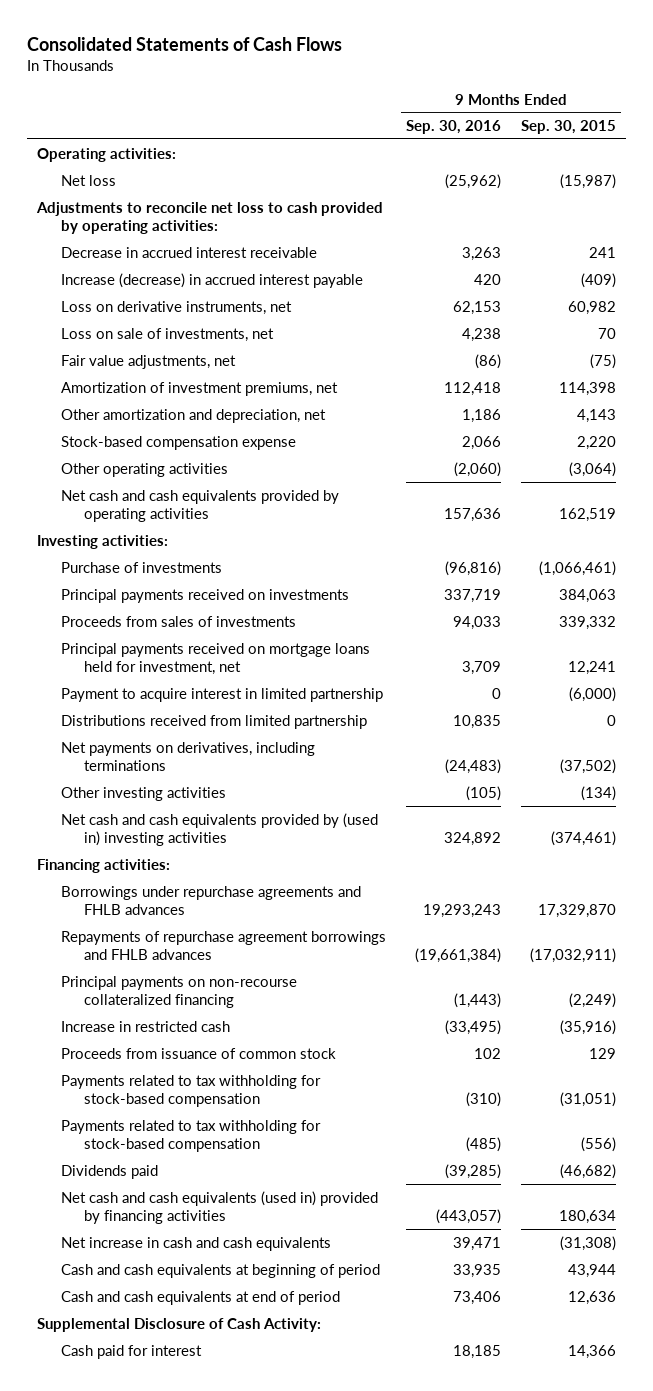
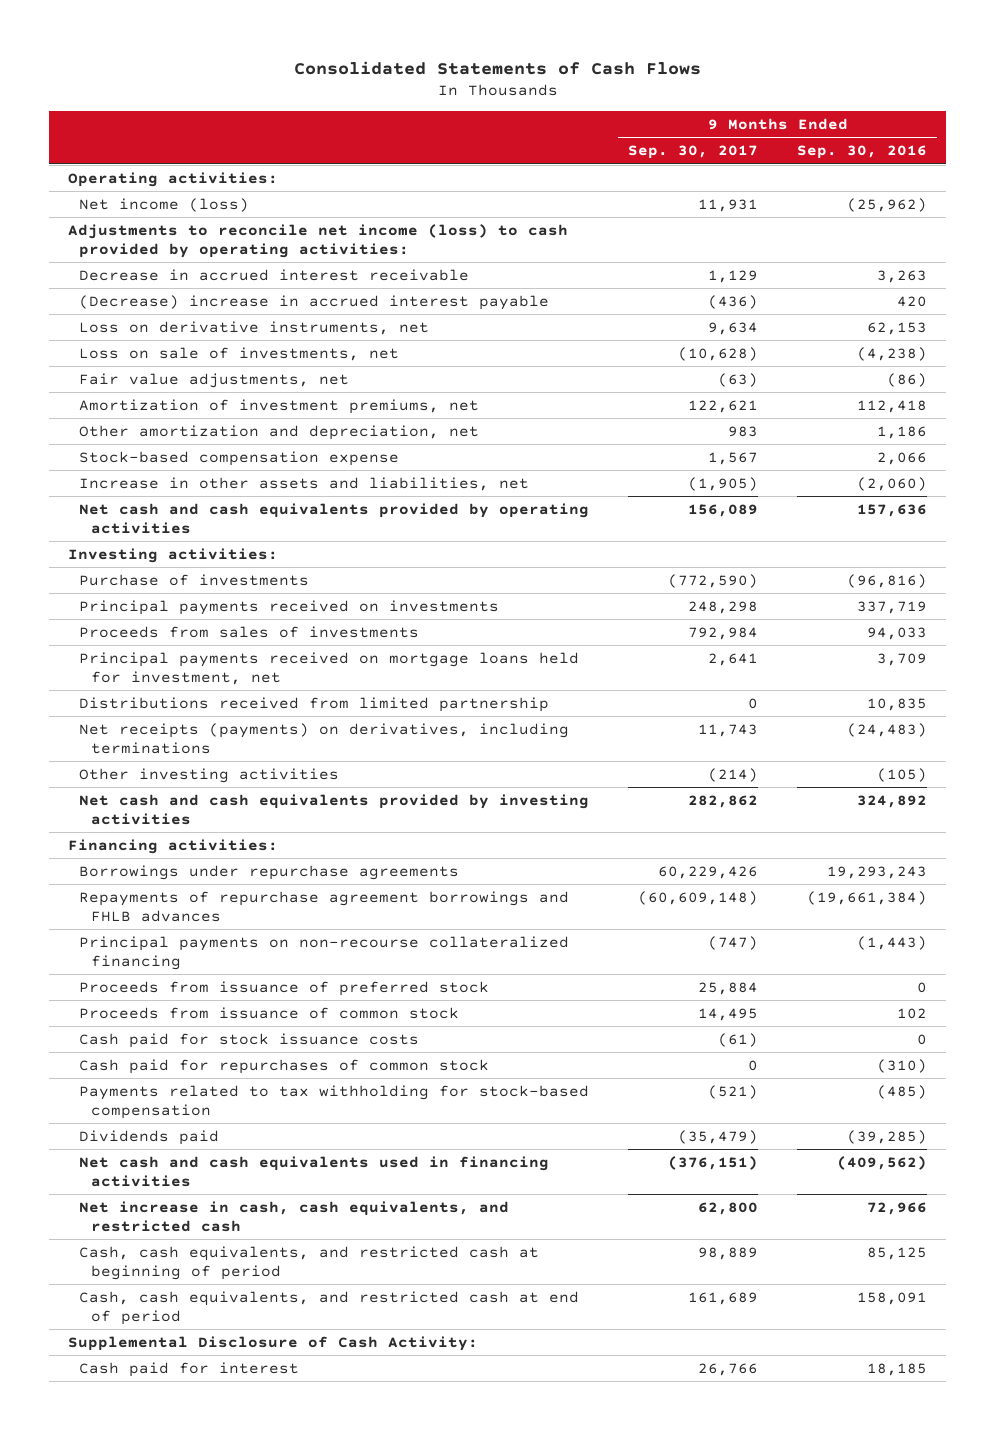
[520,120,616,135] Sep. 30, 2015 -> none
none -> [628,145,759,160] Sep. 30, 2017
[60,174,116,186] Net loss -> [79,197,250,212] Net income (loss)
[36,201,384,234] Adjustments to reconcile net loss to cash provided by operating activities: -> [68,223,569,258] Adjustments to reconcile net income (loss) to cash provided by operating activities:
[60,272,363,288] Increase (decrease) in accrued interest payable -> [79,294,550,310] (Decrease) increase in accrued interest payable
[461,327,501,342] 4,238 -> [857,346,928,361] (4,238)
[60,462,228,477] Other operating activities -> [79,476,530,491] Increase in other assets and liabilities, net
[60,687,383,702] Payment to acquire interest in limited partnership -> none
[60,741,315,771] Net payments on derivatives, including terminations -> [79,722,570,754] Net receipts (payments) on derivatives, including terminations
[60,812,378,846] Net cash and cash equivalents provided by (used in) investing activities -> [79,793,590,825] Net cash and cash equivalents provided by investing activities
[60,885,361,915] Borrowings under repurchase agreements and FHLB advances -> [79,864,460,880] Borrowings under repurchase agreements
[60,1020,230,1032] Increase in restricted cash -> none
none -> [79,980,490,996] Proceeds from issuance of preferred stock
none -> [79,1032,420,1048] Cash paid for stock issuance costs
[60,1074,321,1107] Payments related to tax withholding for stock-based compensation -> [79,1058,490,1074] Cash paid for repurchases of common stock
[60,1190,378,1224] Net cash and cash equivalents (used in) provided by financing activities -> [79,1155,550,1187] Net cash and cash equivalents used in financing activities
[435,1208,501,1224] (443,057) -> [837,1155,928,1170] (409,562)
[60,1236,331,1251] Net increase in cash and cash equivalents -> [79,1200,510,1232] Net increase in cash, cash equivalents, and restricted cash
[452,1236,501,1251] 39,471 -> [867,1201,928,1215] 72,966
[60,1263,380,1278] Cash and cash equivalents at beginning of period -> [79,1245,540,1280] Cash, cash equivalents, and restricted cash at beginning of period
[452,1263,501,1278] 33,935 -> [867,1246,928,1260] 85,125
[60,1290,340,1305] Cash and cash equivalents at end of period -> [79,1290,580,1325] Cash, cash equivalents, and restricted cash at end of period
[452,1290,501,1305] 73,406 -> [857,1291,928,1305] 158,091

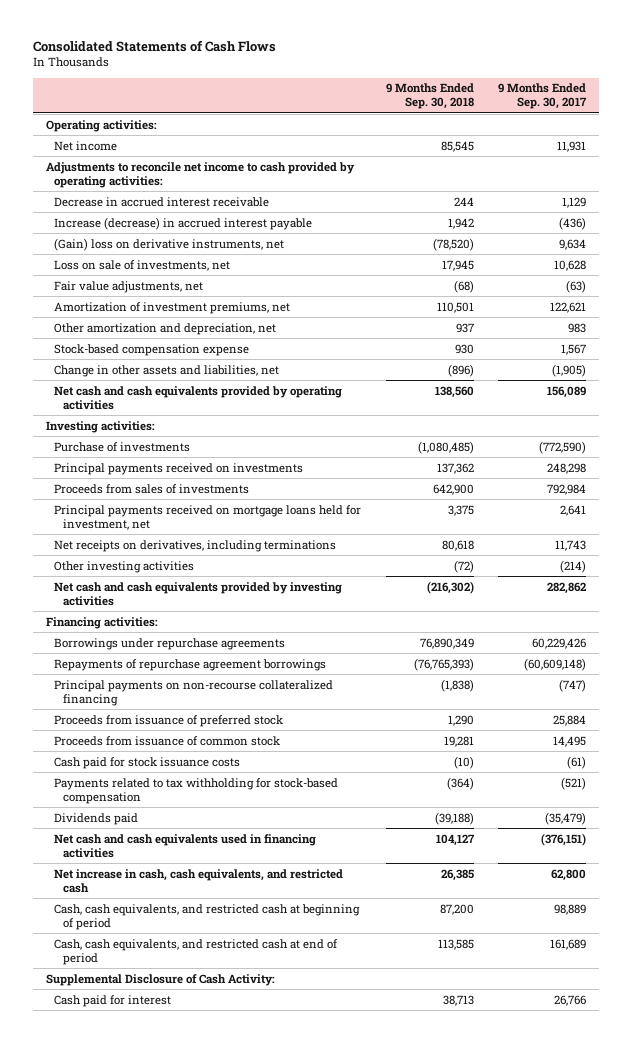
[797,145,928,160] Sep. 30, 2016 -> none
none -> [385,83,474,110] 9 Months Ended Sep. 30, 2018
[79,197,250,212] Net income (loss) -> [54,140,118,151] Net income
[68,223,569,258] Adjustments to reconcile net income (loss) to cash provided by operating activities: -> [45,161,355,188] Adjustments to reconcile net income to cash provided by operating activities:
[79,294,550,310] (Decrease) increase in accrued interest payable -> [54,216,313,230] Increase (decrease) in accrued interest payable
[79,320,430,335] Loss on derivative instruments, net -> [54,237,285,251] (Gain) loss on derivative instruments, net
[678,346,759,361] (10,628) -> [554,259,587,271] 10,628
[79,476,530,491] Increase in other assets and liabilities, net -> [54,364,280,377] Change in other assets and liabilities, net
[79,696,550,712] Distributions received from limited partnership -> none
[79,722,570,754] Net receipts (payments) on derivatives, including terminations -> [54,539,337,552] Net receipts on derivatives, including terminations
[79,890,570,922] Repayments of repurchase agreement borrowings and FHLB advances -> [54,658,327,671] Repayments of repurchase agreement borrowings
[79,1058,490,1074] Cash paid for repurchases of common stock -> none

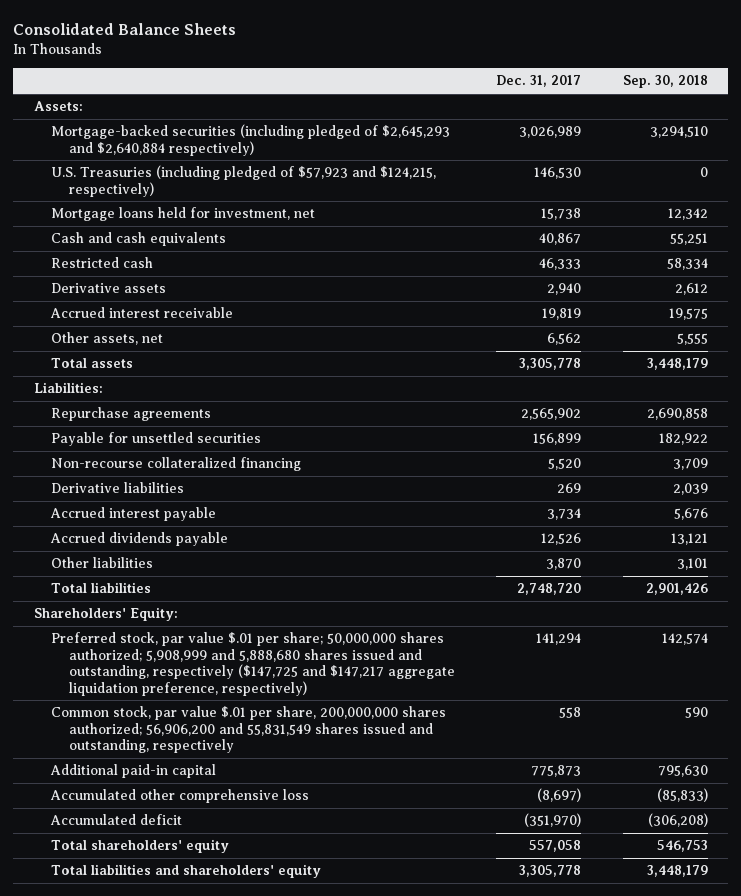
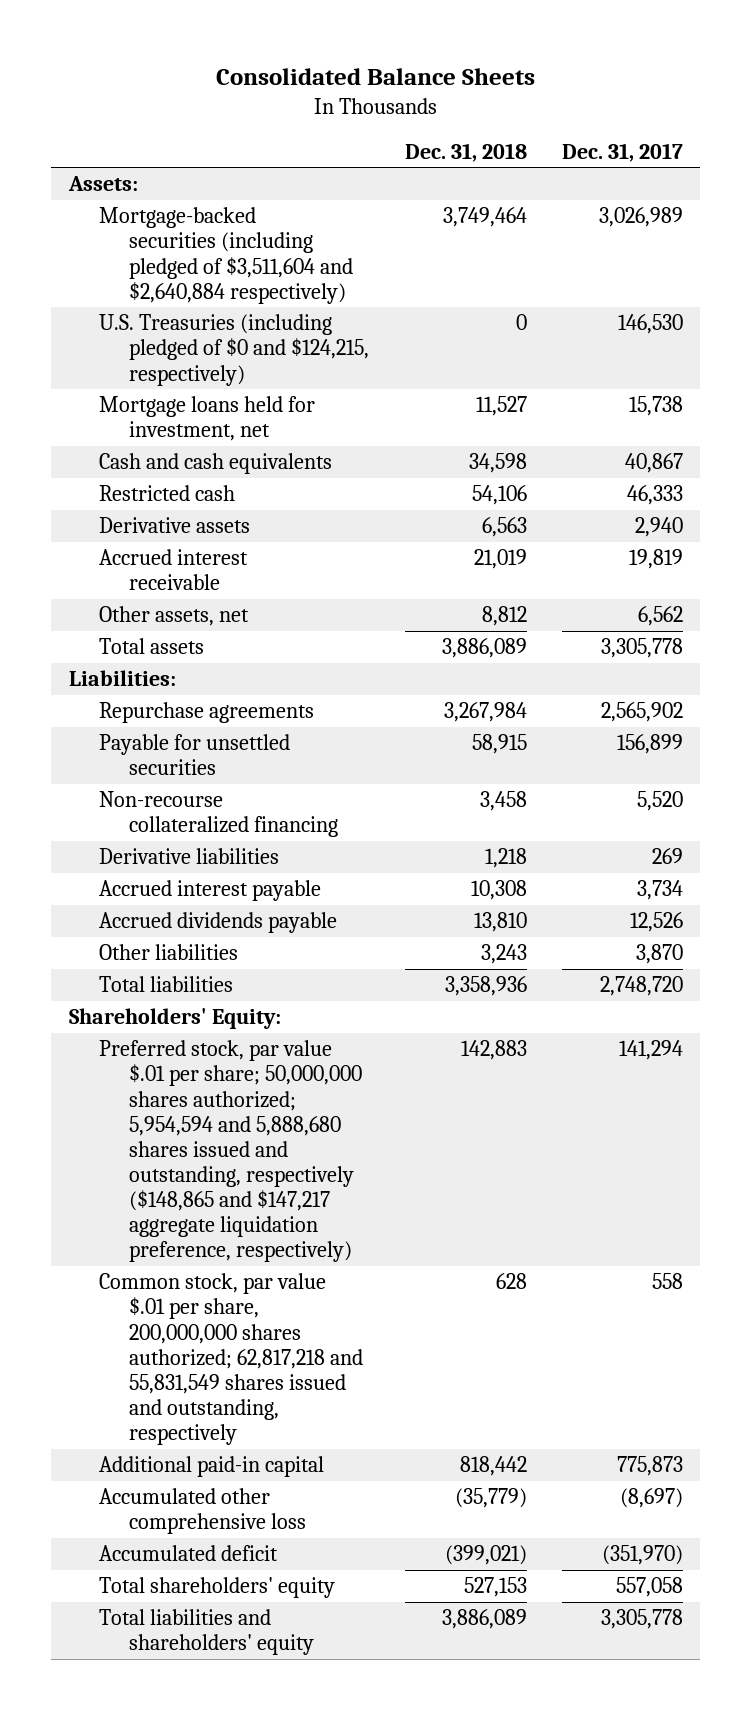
[622,75,708,89] Sep. 30, 2018 -> none
none -> [404,142,527,162] Dec. 31, 2018
[51,124,451,156] Mortgage-backed securities (including pledged of $2,645,293 and $2,640,884 respectively) -> [99,207,354,304] Mortgage-backed securities (including pledged of $3,511,604 and $2,640,884 respectively)
[51,165,437,197] U.S. Treasuries (including pledged of $57,923 and $124,215, respectively) -> [99,314,370,386] U.S. Treasuries (including pledged of $0 and $124,215, respectively)
[51,632,455,696] Preferred stock, par value $.01 per share; 50,000,000 shares authorized; 5,908,999 and 5,888,680 shares issued and outstanding, respectively ($147,725 and $147,217 aggregate liquidation preference, respectively) -> [99,1040,363,1263] Preferred stock, par value $.01 per share; 50,000,000 shares authorized; 5,954,594 and 5,888,680 shares issued and outstanding, respectively ($148,865 and $147,217 aggregate liquidation preference, respectively)
[51,706,447,754] Common stock, par value $.01 per share, 200,000,000 shares authorized; 56,906,200 and 55,831,549 shares issued and outstanding, respectively -> [99,1273,364,1446] Common stock, par value $.01 per share, 200,000,000 shares authorized; 62,817,218 and 55,831,549 shares issued and outstanding, respectively

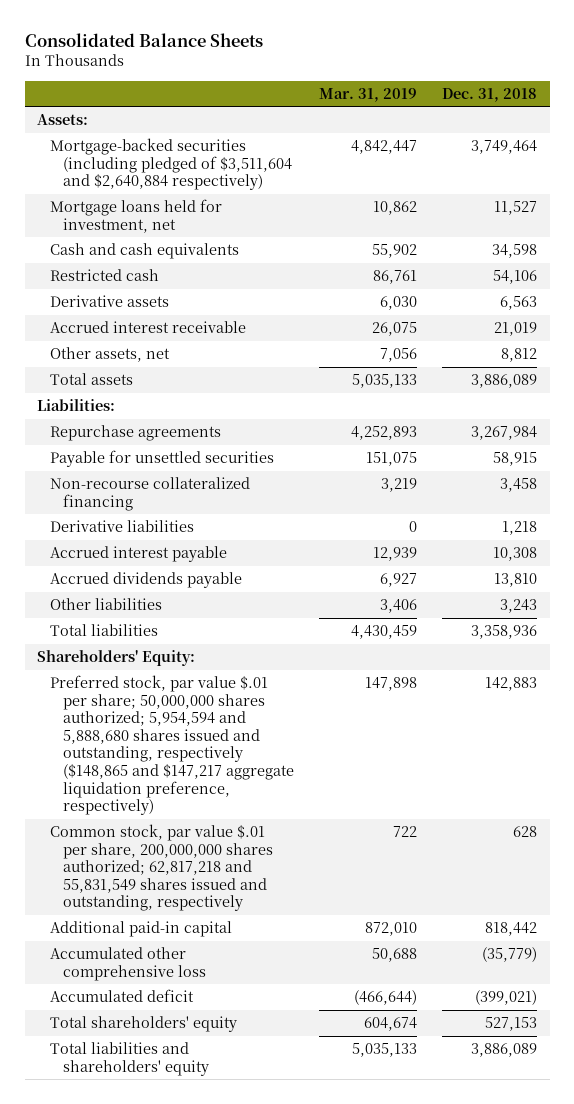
[561,142,683,162] Dec. 31, 2017 -> none
none -> [318,87,417,102] Mar. 31, 2019
[99,314,370,386] U.S. Treasuries (including pledged of $0 and $124,215, respectively) -> none

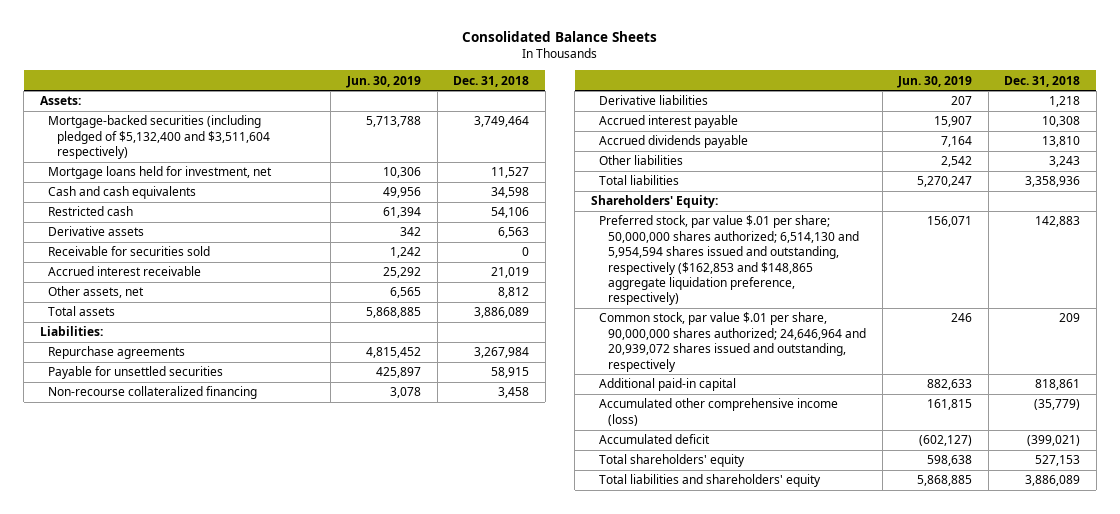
[318,87,417,102] Mar. 31, 2019 -> none
none -> [345,75,421,88] Jun. 30, 2019
[49,138,292,191] Mortgage-backed securities (including pledged of $3,511,604 and $2,640,884 respectively) -> [48,115,270,160] Mortgage-backed securities (including pledged of $5,132,400 and $3,511,604 respectively)
none -> [48,246,211,257] Receivable for securities sold
[49,675,294,816] Preferred stock, par value $.01 per share; 50,000,000 shares authorized; 5,954,594 and 5,888,680 shares issued and outstanding, respectively ($148,865 and $147,217 aggregate liquidation preference, respectively) -> [599,215,860,306] Preferred stock, par value $.01 per share; 50,000,000 shares authorized; 6,514,130 and 5,954,594 shares issued and outstanding, respectively ($162,853 and $148,865 aggregate liquidation preference, respectively)
[49,824,273,912] Common stock, par value $.01 per share, 200,000,000 shares authorized; 62,817,218 and 55,831,549 shares issued and outstanding, respectively -> [599,312,867,372] Common stock, par value $.01 per share, 90,000,000 shares authorized; 24,646,964 and 20,939,072 shares issued and outstanding, respectively
[513,826,538,838] 628 -> [1059,313,1081,323] 209
[485,922,538,937] 818,442 -> [1035,379,1081,391] 818,861
[49,947,206,981] Accumulated other comprehensive loss -> [599,398,839,426] Accumulated other comprehensive income (loss)

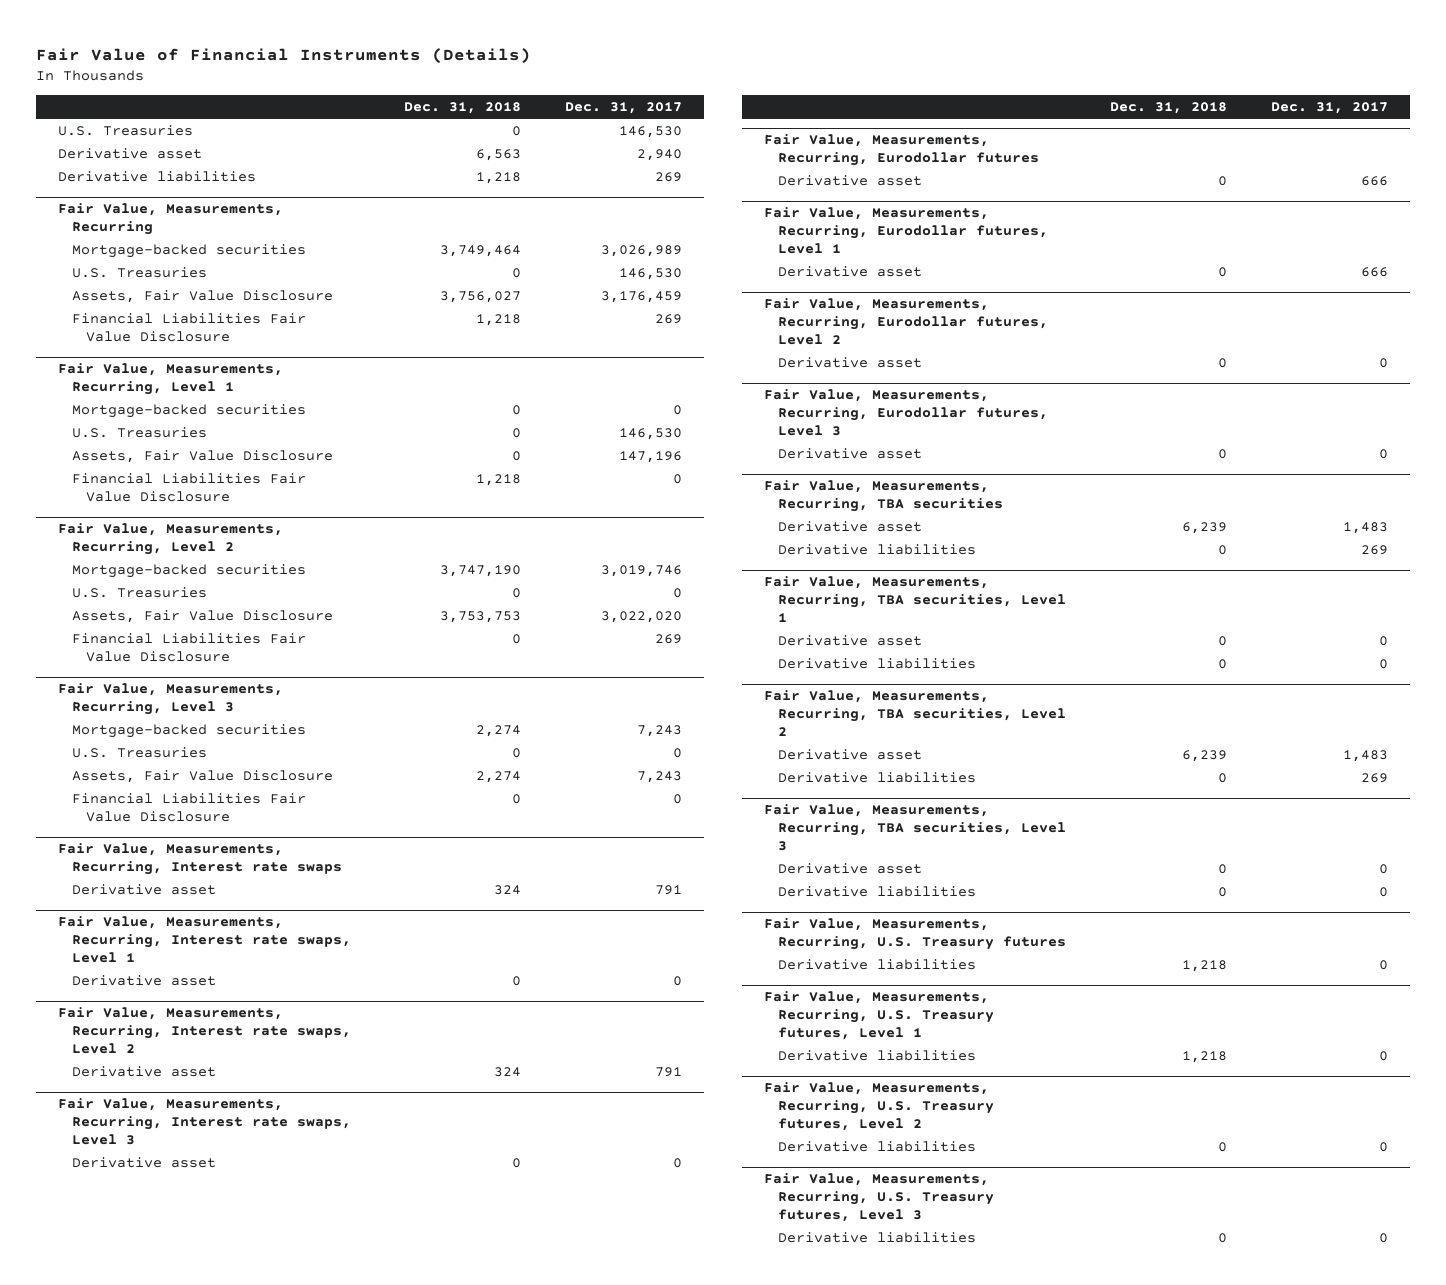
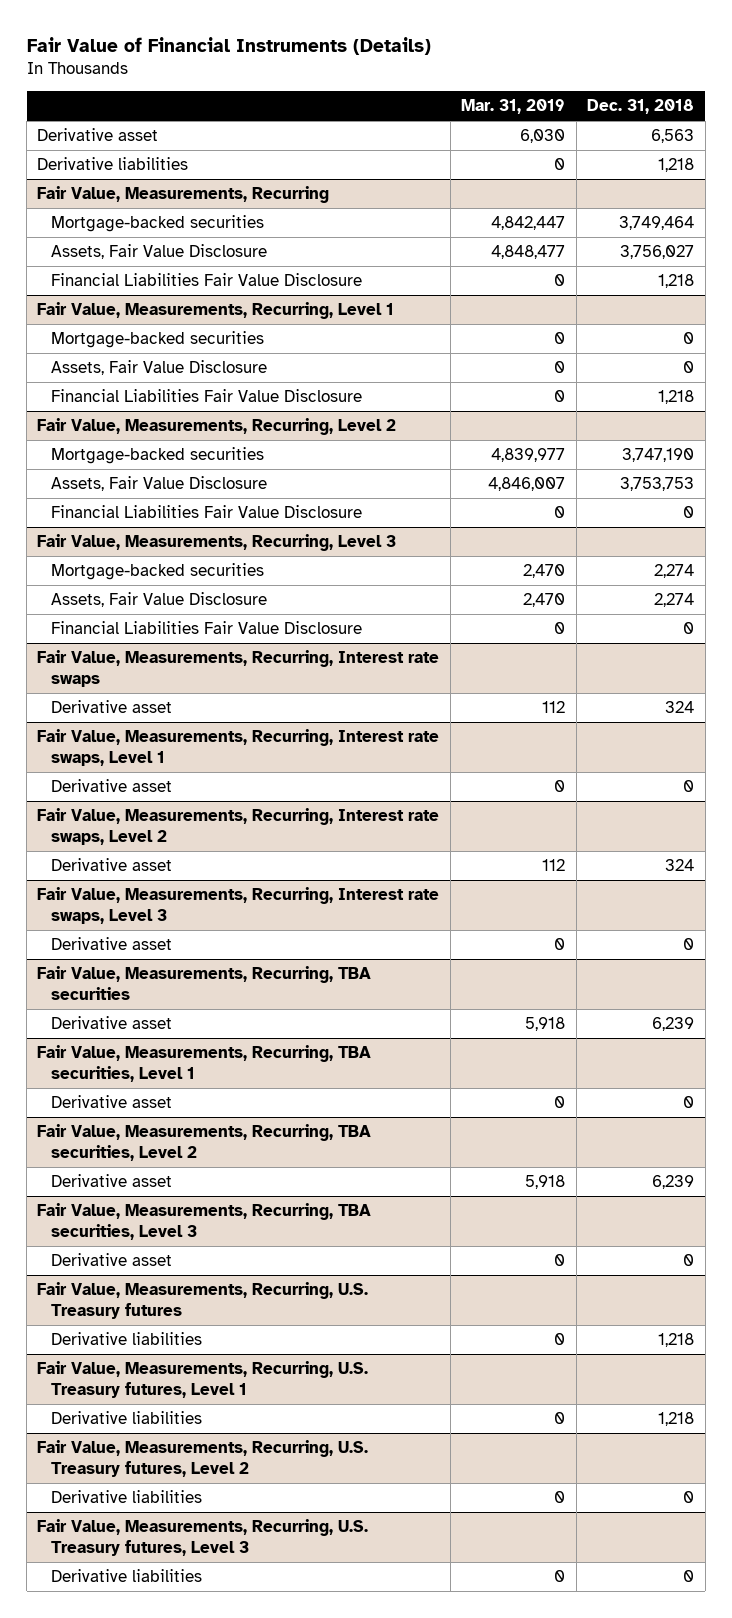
[564,102,682,115] Dec. 31, 2017 -> none
none -> [461,99,566,115] Mar. 31, 2019
[58,124,194,136] U.S. Treasuries -> none
[72,266,208,278] U.S. Treasuries -> none
[72,426,208,438] U.S. Treasuries -> none
[72,586,208,598] U.S. Treasuries -> none
[72,746,208,758] U.S. Treasuries -> none
[763,133,1040,166] Fair Value, Measurements, Recurring, Eurodollar futures -> none
[778,174,923,186] Derivative asset -> none
[763,206,1049,254] Fair Value, Measurements, Recurring, Eurodollar futures, Level 1 -> none
[778,265,923,277] Derivative asset -> none
[763,297,1049,345] Fair Value, Measurements, Recurring, Eurodollar futures, Level 2 -> none
[778,356,923,368] Derivative asset -> none
[763,388,1049,436] Fair Value, Measurements, Recurring, Eurodollar futures, Level 3 -> none
[778,447,923,459] Derivative asset -> none
[778,543,977,555] Derivative liabilities -> none
[778,657,977,669] Derivative liabilities -> none
[778,771,977,783] Derivative liabilities -> none
[778,885,977,897] Derivative liabilities -> none

